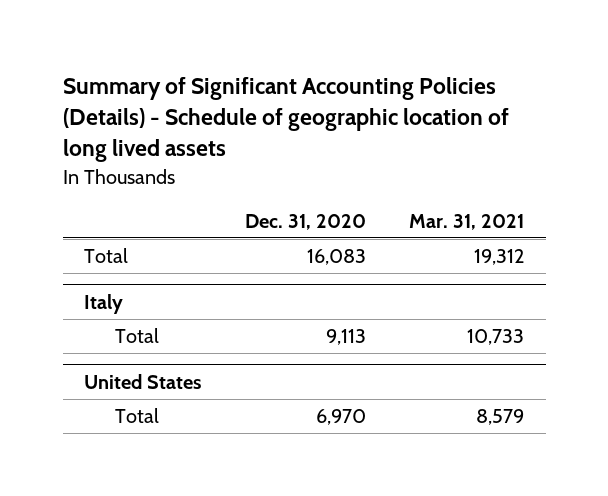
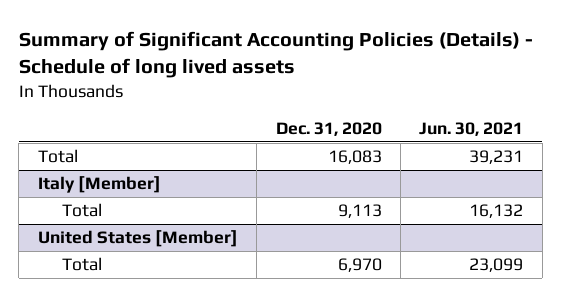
[62,77,509,163] Summary of Significant Accounting Policies (Details) - Schedule of geographic location of long lived assets -> [18,31,533,79] Summary of Significant Accounting Policies (Details) - Schedule of long lived assets
[408,213,524,230] Mar. 31, 2021 -> none
none -> [419,122,524,137] Jun. 30, 2021
[84,293,124,314] Italy -> [37,176,161,194] Italy [Member]
[84,373,202,389] United States -> [37,230,238,248] United States [Member]

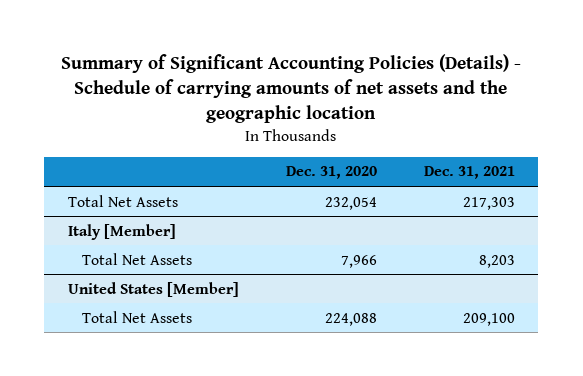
[18,31,533,79] Summary of Significant Accounting Policies (Details) - Schedule of long lived assets -> [61,54,522,124] Summary of Significant Accounting Policies (Details) - Schedule of carrying amounts of net assets and the geographic location
[419,122,524,137] Jun. 30, 2021 -> none
none -> [423,166,515,180] Dec. 31, 2021
[37,149,78,164] Total -> none
none -> [67,194,178,207] Total Net Assets
[62,203,103,218] Total -> none
none -> [82,252,193,265] Total Net Assets
[62,257,103,272] Total -> none
none -> [82,310,193,323] Total Net Assets

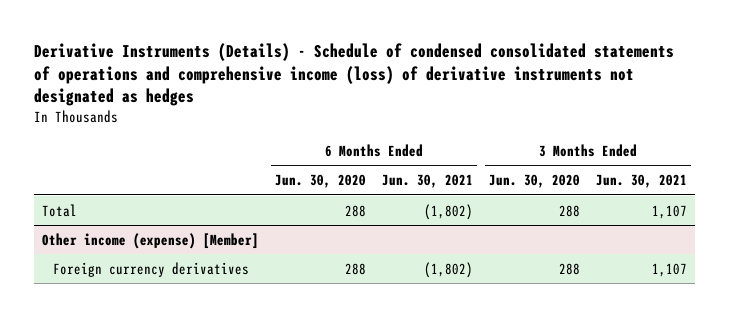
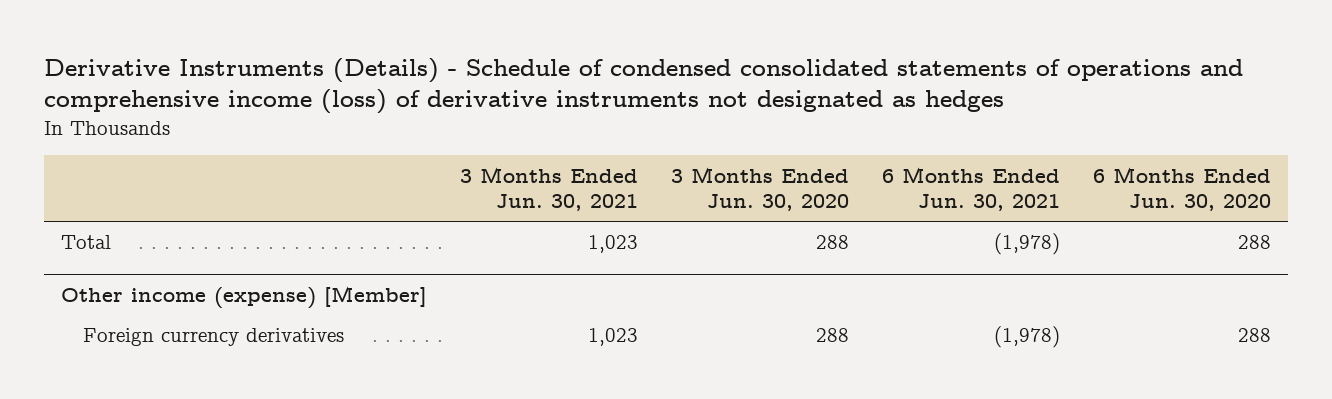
[423,203,473,220] (1,802) -> [993,233,1060,256] (1,978)
[651,204,687,219] 1,107 -> [587,235,638,254] 1,023
[423,261,473,278] (1,802) -> [993,326,1060,349] (1,978)
[651,262,687,277] 1,107 -> [587,328,638,347] 1,023

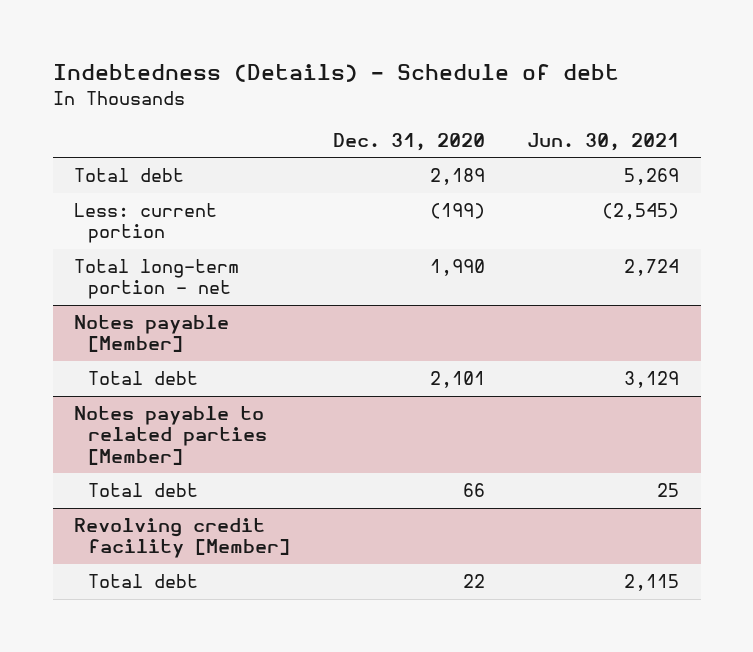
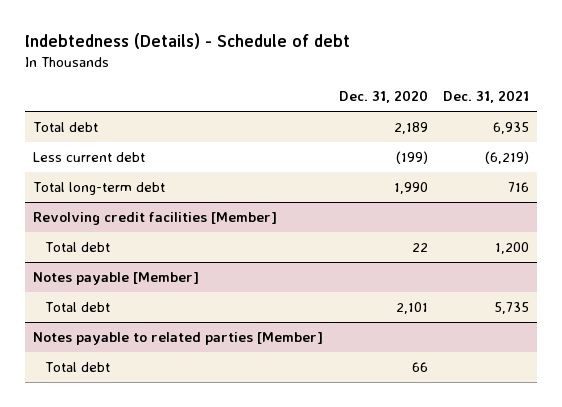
[527,132,680,151] Jun. 30, 2021 -> none
none -> [443,90,530,104] Dec. 31, 2021
[74,203,218,244] Less: current portion -> [32,151,145,162] Less current debt
[74,259,240,300] Total long-term portion - net -> [32,181,165,195] Total long-term debt
none -> [32,211,277,225] Revolving credit facilities [Member]
none -> [44,241,110,252] Total debt
[74,518,290,559] Revolving credit facility [Member] -> none
[87,574,198,589] Total debt -> none

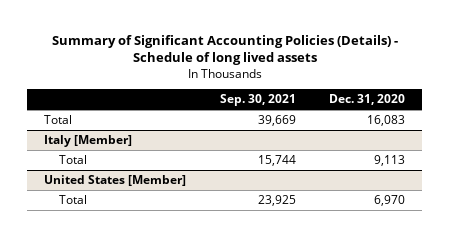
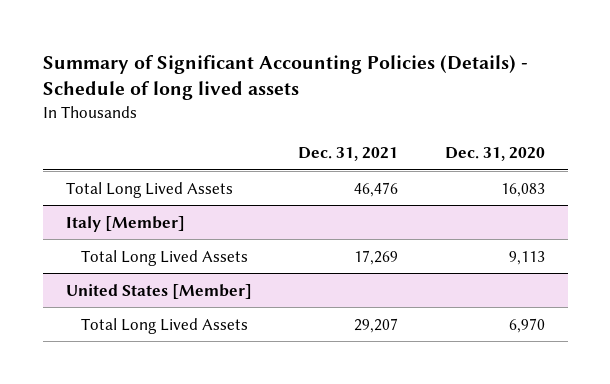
[219,94,296,107] Sep. 30, 2021 -> none
none -> [298,146,399,161] Dec. 31, 2021
[43,115,72,125] Total -> [65,181,233,198] Total Long Lived Assets
[59,155,88,165] Total -> [81,249,249,266] Total Long Lived Assets
[59,195,88,205] Total -> [81,317,249,334] Total Long Lived Assets

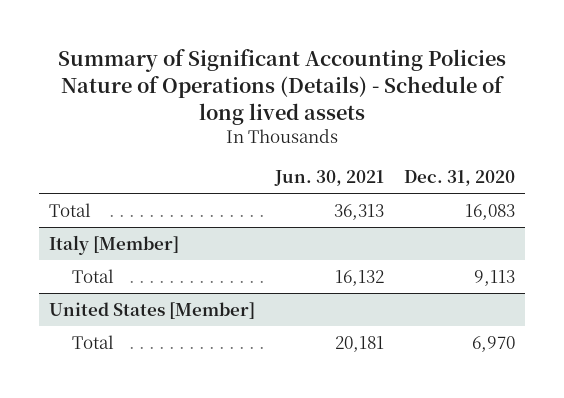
[42,54,528,101] Summary of Significant Accounting Policies (Details) - Schedule of long lived assets -> [58,49,507,125] Summary of Significant Accounting Policies Nature of Operations (Details) - Schedule of long lived assets
[298,146,399,161] Dec. 31, 2021 -> none
none -> [274,170,385,187] Jun. 30, 2021
[65,181,233,198] Total Long Lived Assets -> [49,202,92,217] Total
[81,249,249,266] Total Long Lived Assets -> [71,268,114,283] Total
[81,317,249,334] Total Long Lived Assets -> [71,334,114,349] Total

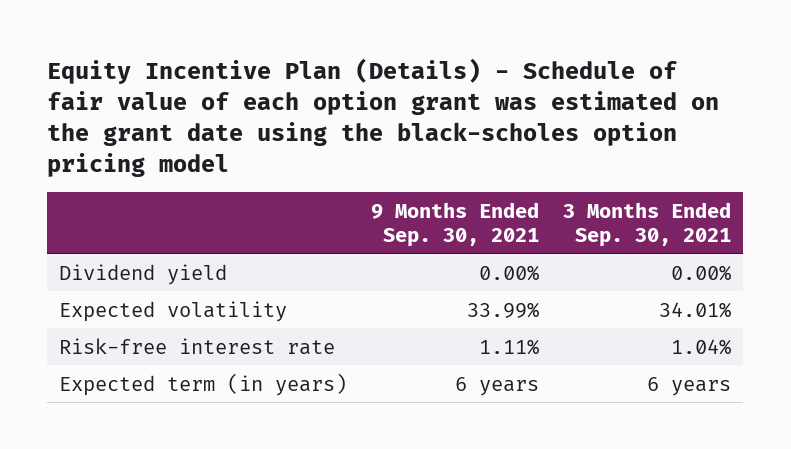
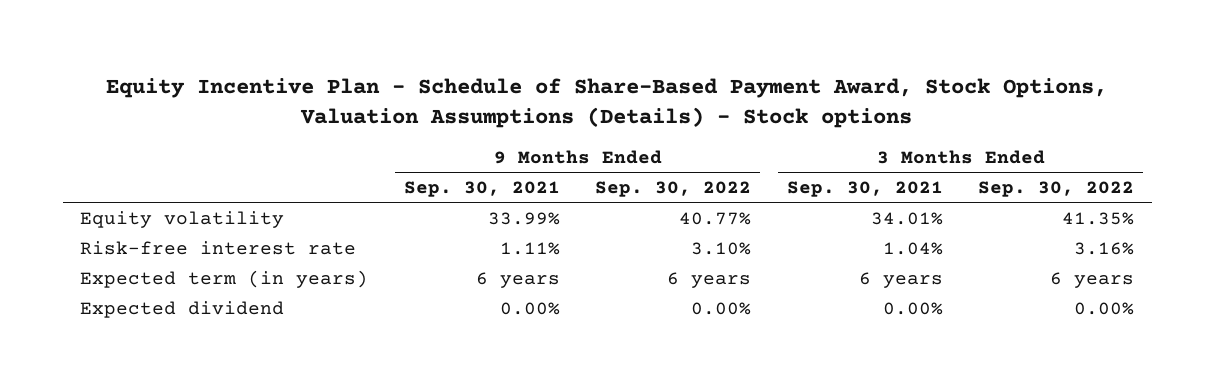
[47,57,720,178] Equity Incentive Plan (Details) - Schedule of fair value of each option grant was estimated on the grant date using the black-scholes option pricing model -> [106,77,1108,128] Equity Incentive Plan - Schedule of Share-Based Payment Award, Stock Options, Valuation Assumptions (Details) - Stock options
none -> [595,180,752,197] Sep. 30, 2022
none -> [978,180,1135,197] Sep. 30, 2022
[59,263,228,285] Dividend yield -> none
[59,300,288,322] Expected volatility -> [80,210,285,228] Equity volatility
none -> [80,300,285,318] Expected dividend

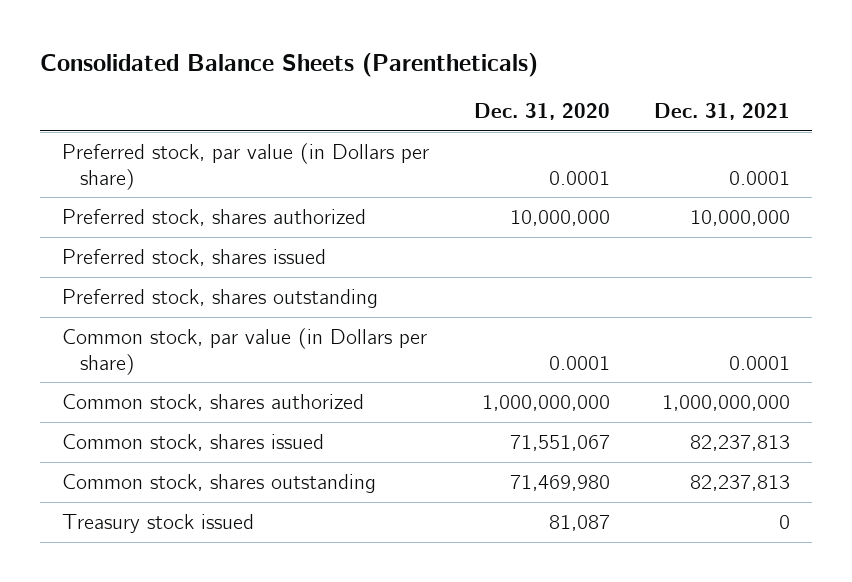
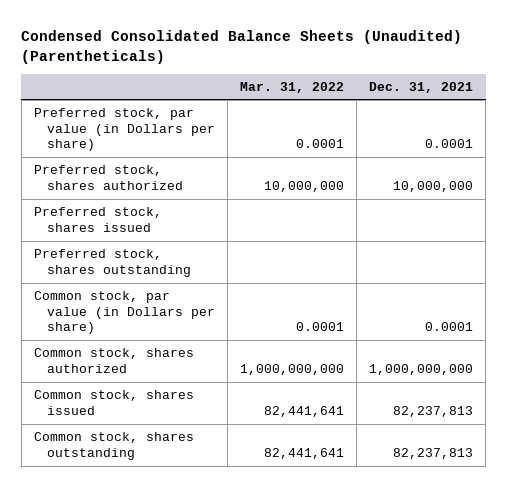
[39,53,538,78] Consolidated Balance Sheets (Parentheticals) -> [21,29,463,64] Condensed Consolidated Balance Sheets (Unaudited) (Parentheticals)
[473,103,610,121] Dec. 31, 2020 -> none
none -> [240,81,345,93] Mar. 31, 2022
[61,513,254,533] Treasury stock issued -> none

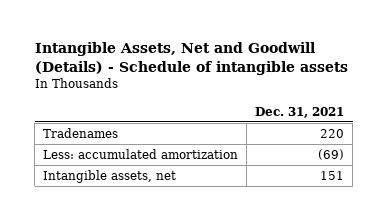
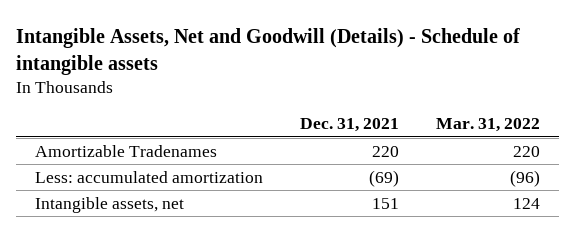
none -> [436,118,541,133] Mar. 31, 2022
[43,128,119,139] Tradenames -> [34,144,217,157] Amortizable Tradenames

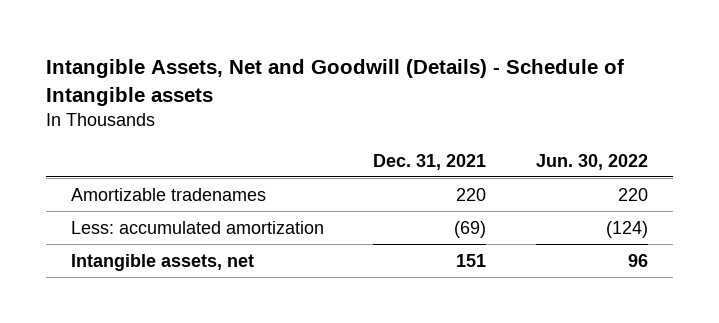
[16,28,521,76] Intangible Assets, Net and Goodwill (Details) - Schedule of intangible assets -> [45,58,624,106] Intangible Assets, Net and Goodwill (Details) - Schedule of Intangible assets
[436,118,541,133] Mar. 31, 2022 -> none
none -> [536,153,649,170] Jun. 30, 2022
[34,144,217,157] Amortizable Tradenames -> [70,187,266,201] Amortizable tradenames

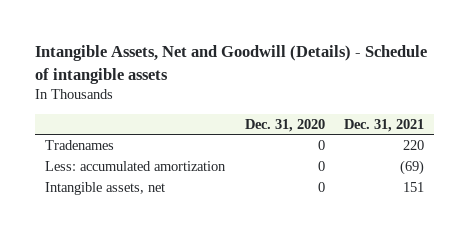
[45,58,624,106] Intangible Assets, Net and Goodwill (Details) - Schedule of Intangible assets -> [35,45,428,84] Intangible Assets, Net and Goodwill (Details) - Schedule of intangible assets
[536,153,649,170] Jun. 30, 2022 -> none
none -> [244,118,325,132] Dec. 31, 2020
[70,187,266,201] Amortizable tradenames -> [44,140,114,151] Tradenames

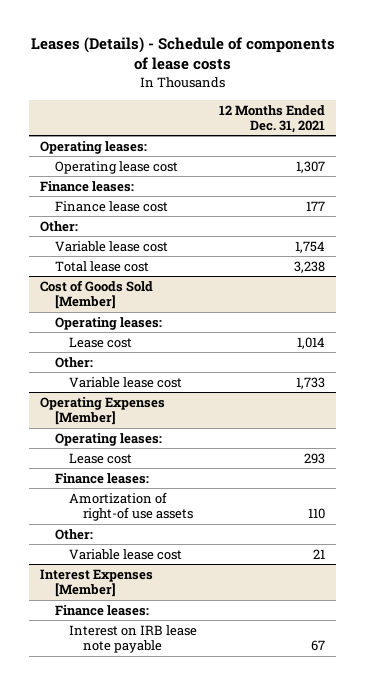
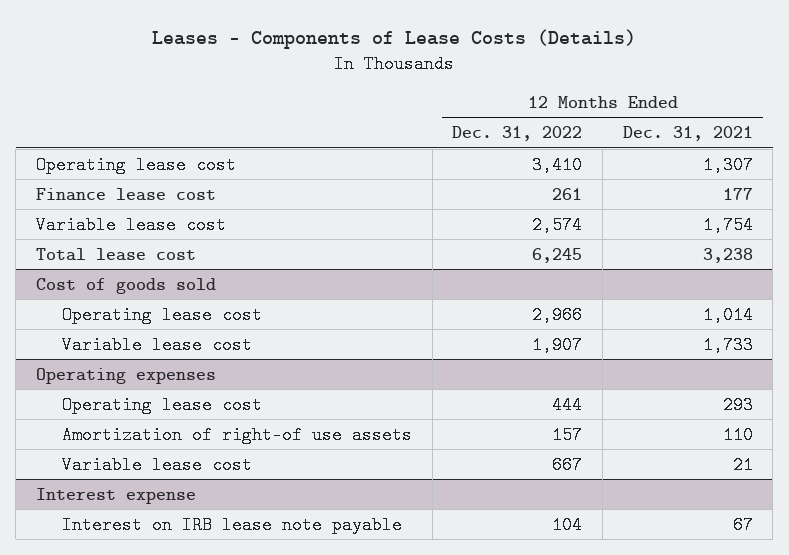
[30,37,335,71] Leases (Details) - Schedule of components of lease costs -> [152,29,637,50] Leases - Components of Lease Costs (Details)
none -> [452,126,583,142] Dec. 31, 2022
[40,140,148,154] Operating leases: -> none
[40,180,135,192] Finance leases: -> none
[40,220,79,232] Other: -> none
[54,316,162,330] Operating leases: -> none
[54,356,93,368] Other: -> none
[40,279,154,310] Cost of Goods Sold [Member] -> [36,277,217,294] Cost of goods sold
[68,336,132,348] Lease cost -> [61,305,262,324] Operating lease cost
[54,432,162,446] Operating leases: -> none
[54,472,149,484] Finance leases: -> none
[40,396,166,426] Operating Expenses [Member] -> [36,367,217,384] Operating expenses
[68,452,132,464] Lease cost -> [61,395,262,414] Operating lease cost
[54,528,93,540] Other: -> none
[54,604,149,616] Finance leases: -> none
[40,568,154,598] Interest Expenses [Member] -> [36,487,197,504] Interest expense

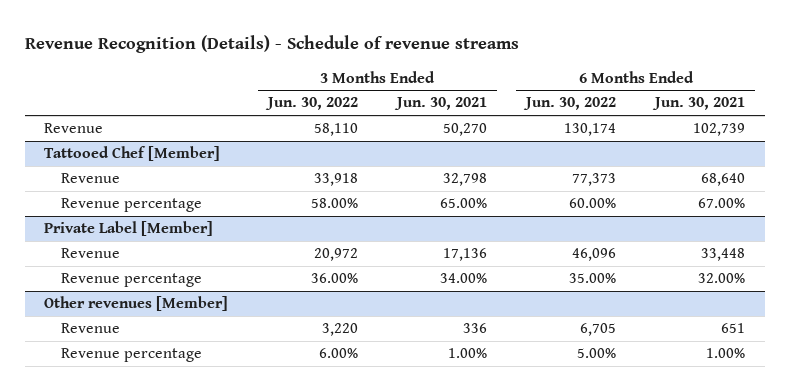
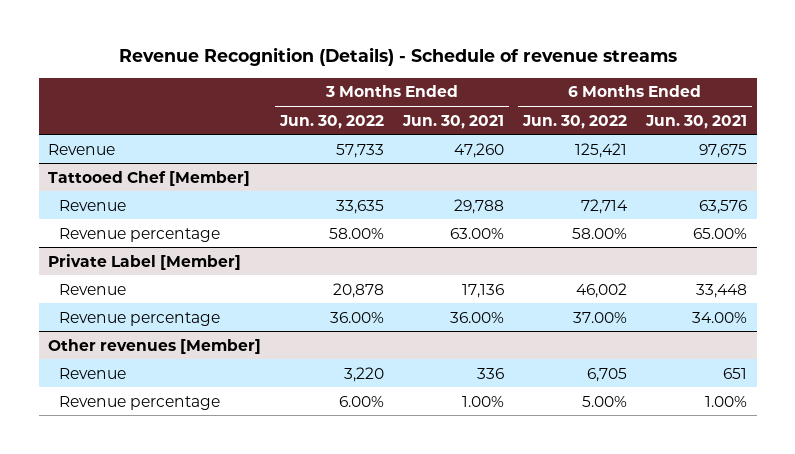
[313,123,358,137] 58,110 -> [336,143,385,158] 57,733
[442,123,487,137] 50,270 -> [454,142,505,158] 47,260
[563,123,616,137] 130,174 -> [575,142,628,158] 125,421
[693,123,746,137] 102,739 -> [699,143,748,158] 97,675
[313,173,358,187] 33,918 -> [336,199,385,214] 33,635
[442,173,487,187] 32,798 -> [454,198,505,214] 29,788
[571,173,616,187] 77,373 -> [581,198,629,214] 72,714
[701,173,746,187] 68,640 -> [699,199,748,214] 63,576
[439,198,487,209] 65.00% -> [450,227,505,239] 63.00%
[568,198,616,209] 60.00% -> [572,227,628,239] 58.00%
[698,198,746,209] 67.00% -> [693,227,748,239] 65.00%
[313,248,358,262] 20,972 -> [333,282,385,298] 20,878
[571,248,616,262] 46,096 -> [576,282,628,298] 46,002
[439,273,487,284] 34.00% -> [450,311,505,323] 36.00%
[568,273,616,284] 35.00% -> [573,311,628,323] 37.00%
[698,273,746,284] 32.00% -> [692,311,748,323] 34.00%

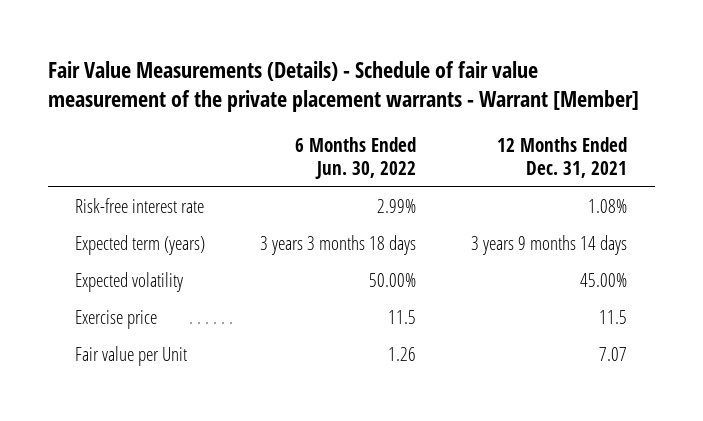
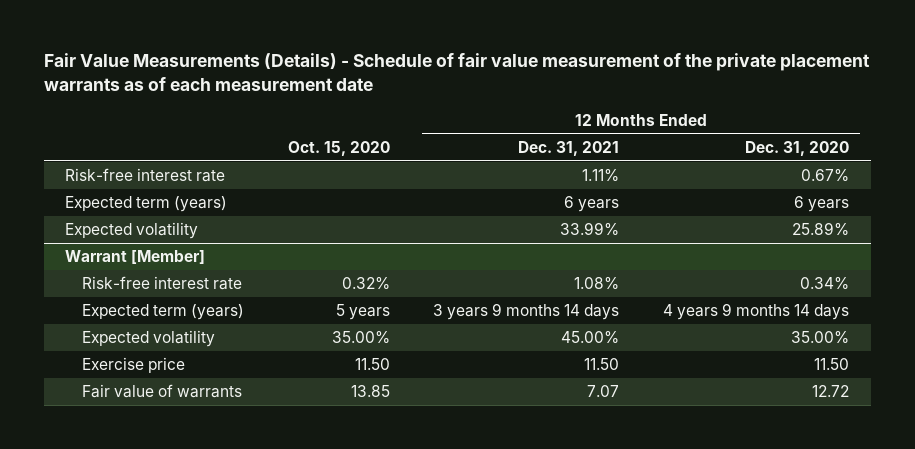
[47,60,639,113] Fair Value Measurements (Details) - Schedule of fair value measurement of the private placement warrants - Warrant [Member] -> [43,53,870,92] Fair Value Measurements (Details) - Schedule of fair value measurement of the private placement warrants as of each measurement date
[295,136,417,180] 6 Months Ended Jun. 30, 2022 -> none
none -> [287,140,390,156] Oct. 15, 2020
none -> [745,140,850,156] Dec. 31, 2020
none -> [65,168,226,183] Risk-free interest rate
none -> [65,196,228,213] Expected term (years)
none -> [65,222,199,240] Expected volatility
none -> [65,250,206,265] Warrant [Member]
[599,310,628,325] 11.5 -> [584,358,620,371] 11.50
[75,346,188,367] Fair value per Unit -> [81,384,242,399] Fair value of warrants

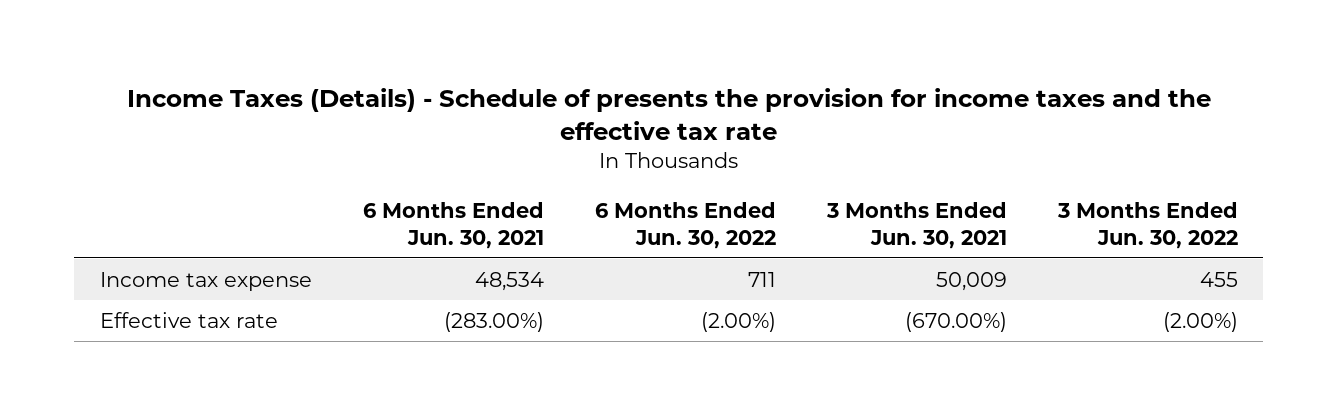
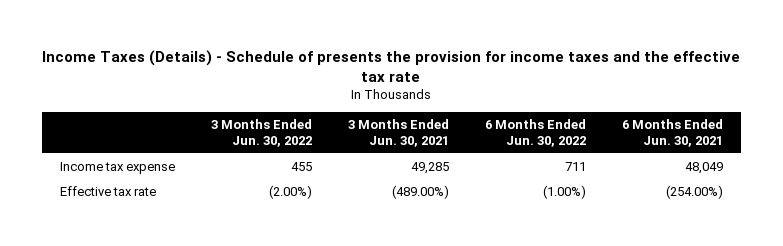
[474,272,544,292] 48,534 -> [684,161,723,174] 48,049
[935,272,1007,292] 50,009 -> [410,161,449,174] 49,285
[443,312,544,333] (283.00%) -> [665,184,723,199] (254.00%)
[700,312,776,333] (2.00%) -> [542,184,586,199] (1.00%)
[904,312,1007,333] (670.00%) -> [391,184,449,199] (489.00%)

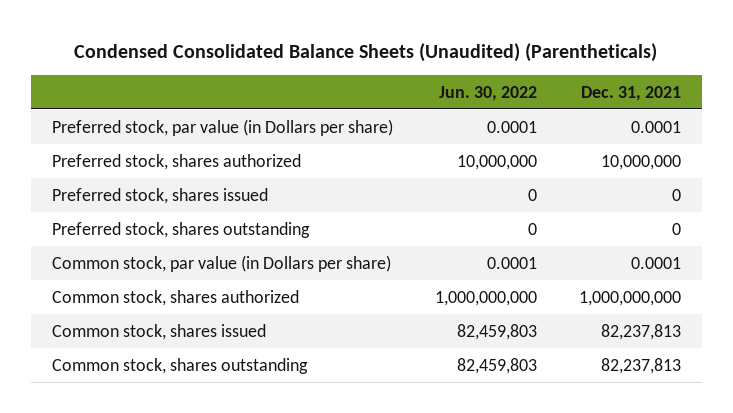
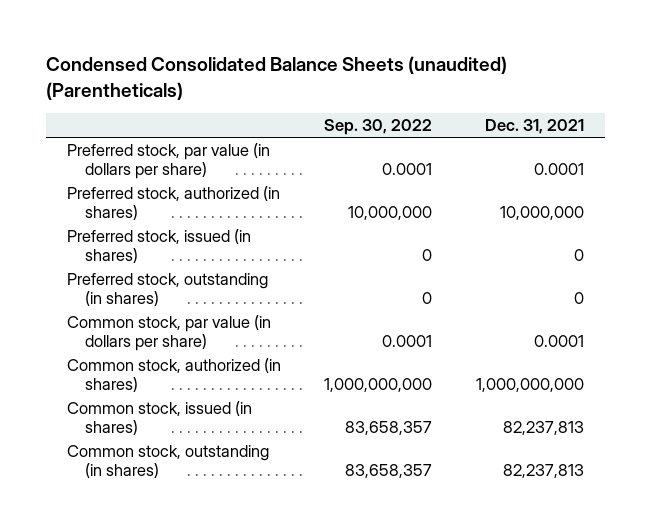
[74,42,658,62] Condensed Consolidated Balance Sheets (Unaudited) (Parentheticals) -> [45,56,507,100] Condensed Consolidated Balance Sheets (unaudited) (Parentheticals)
[438,85,537,101] Jun. 30, 2022 -> none
none -> [324,119,433,136] Sep. 30, 2022
[51,118,393,136] Preferred stock, par value (in Dollars per share) -> [67,143,271,180] Preferred stock, par value (in dollars per share)
[51,153,301,170] Preferred stock, shares authorized -> [67,186,281,221] Preferred stock, authorized (in shares)
[51,187,268,204] Preferred stock, shares issued -> [67,229,252,264] Preferred stock, issued (in shares)
[51,221,310,238] Preferred stock, shares outstanding -> [67,273,269,307] Preferred stock, outstanding (in shares)
[51,254,391,272] Common stock, par value (in Dollars per share) -> [67,315,272,352] Common stock, par value (in dollars per share)
[51,289,299,306] Common stock, shares authorized -> [67,358,282,393] Common stock, authorized (in shares)
[51,323,266,340] Common stock, shares issued -> [67,401,253,436] Common stock, issued (in shares)
[51,357,308,374] Common stock, shares outstanding -> [67,445,270,479] Common stock, outstanding (in shares)

